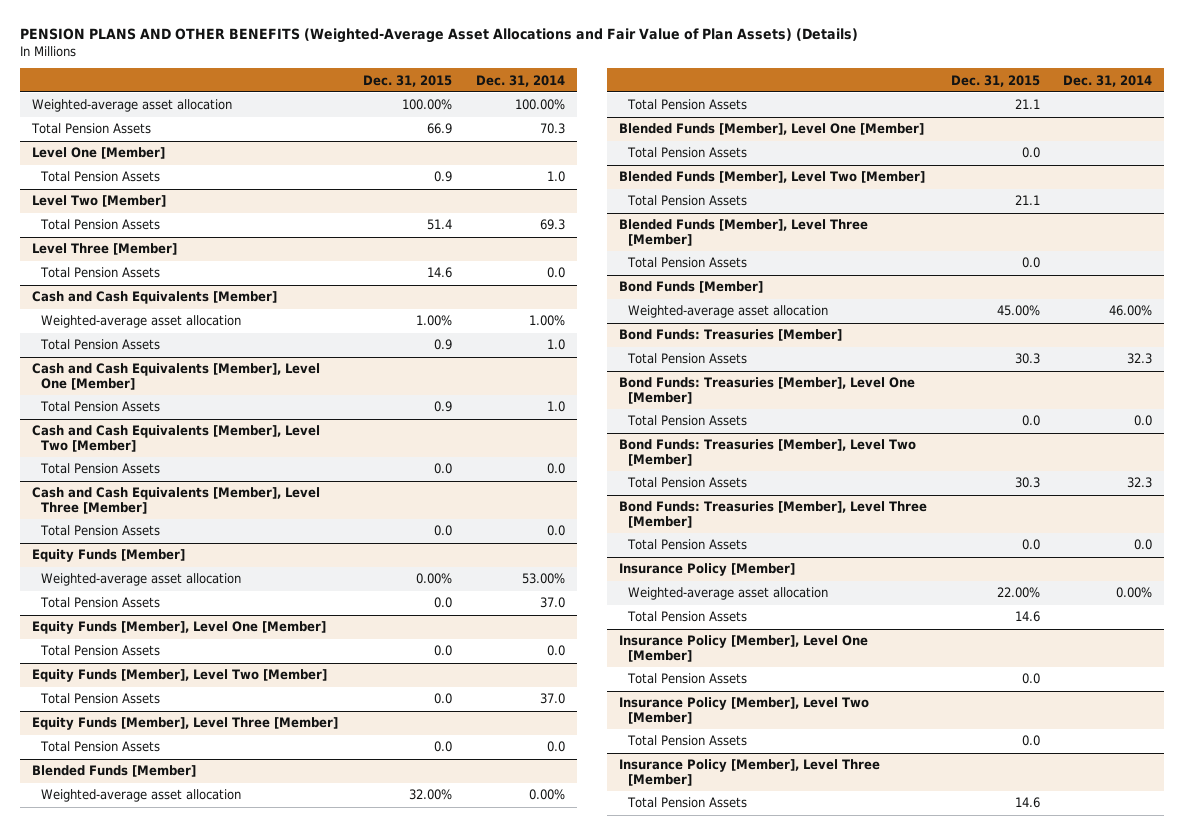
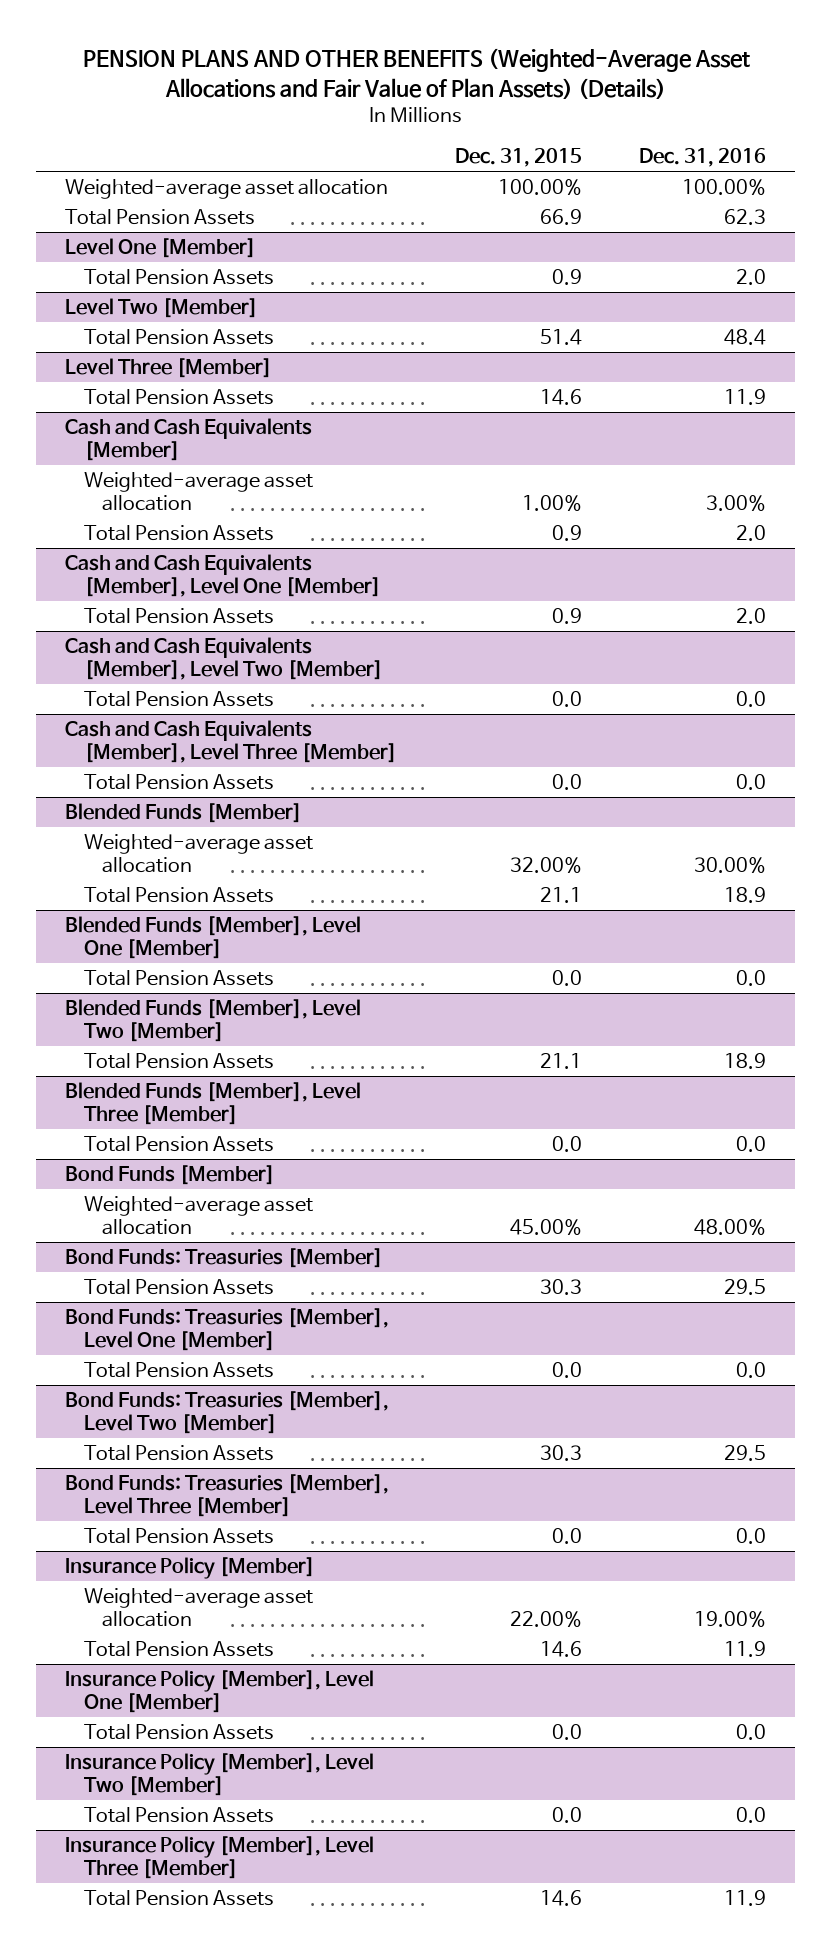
[475,74,565,87] Dec. 31, 2014 -> none
none -> [639,148,767,168] Dec. 31, 2016
[31,549,185,563] Equity Funds [Member] -> none
[41,573,242,587] Weighted-average asset allocation -> none
[40,597,161,609] Total Pension Assets -> none
[31,621,326,635] Equity Funds [Member], Level One [Member] -> none
[40,645,161,657] Total Pension Assets -> none
[31,669,327,683] Equity Funds [Member], Level Two [Member] -> none
[40,693,161,705] Total Pension Assets -> none
[31,717,338,731] Equity Funds [Member], Level Three [Member] -> none
[40,741,161,753] Total Pension Assets -> none

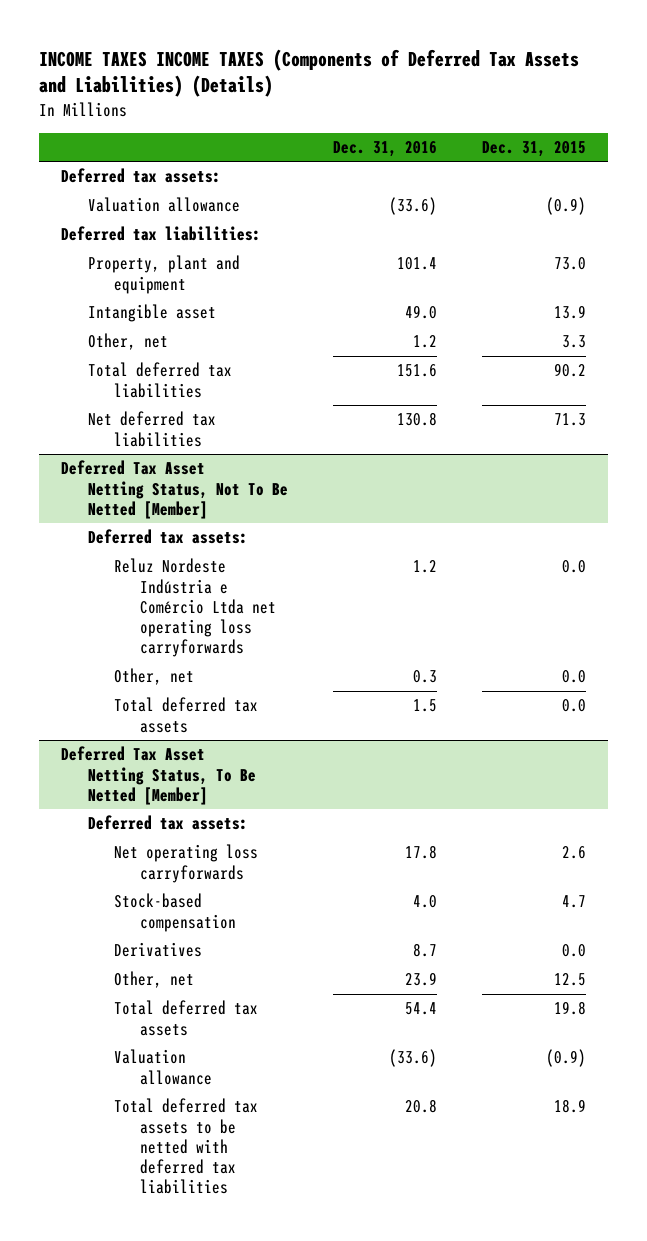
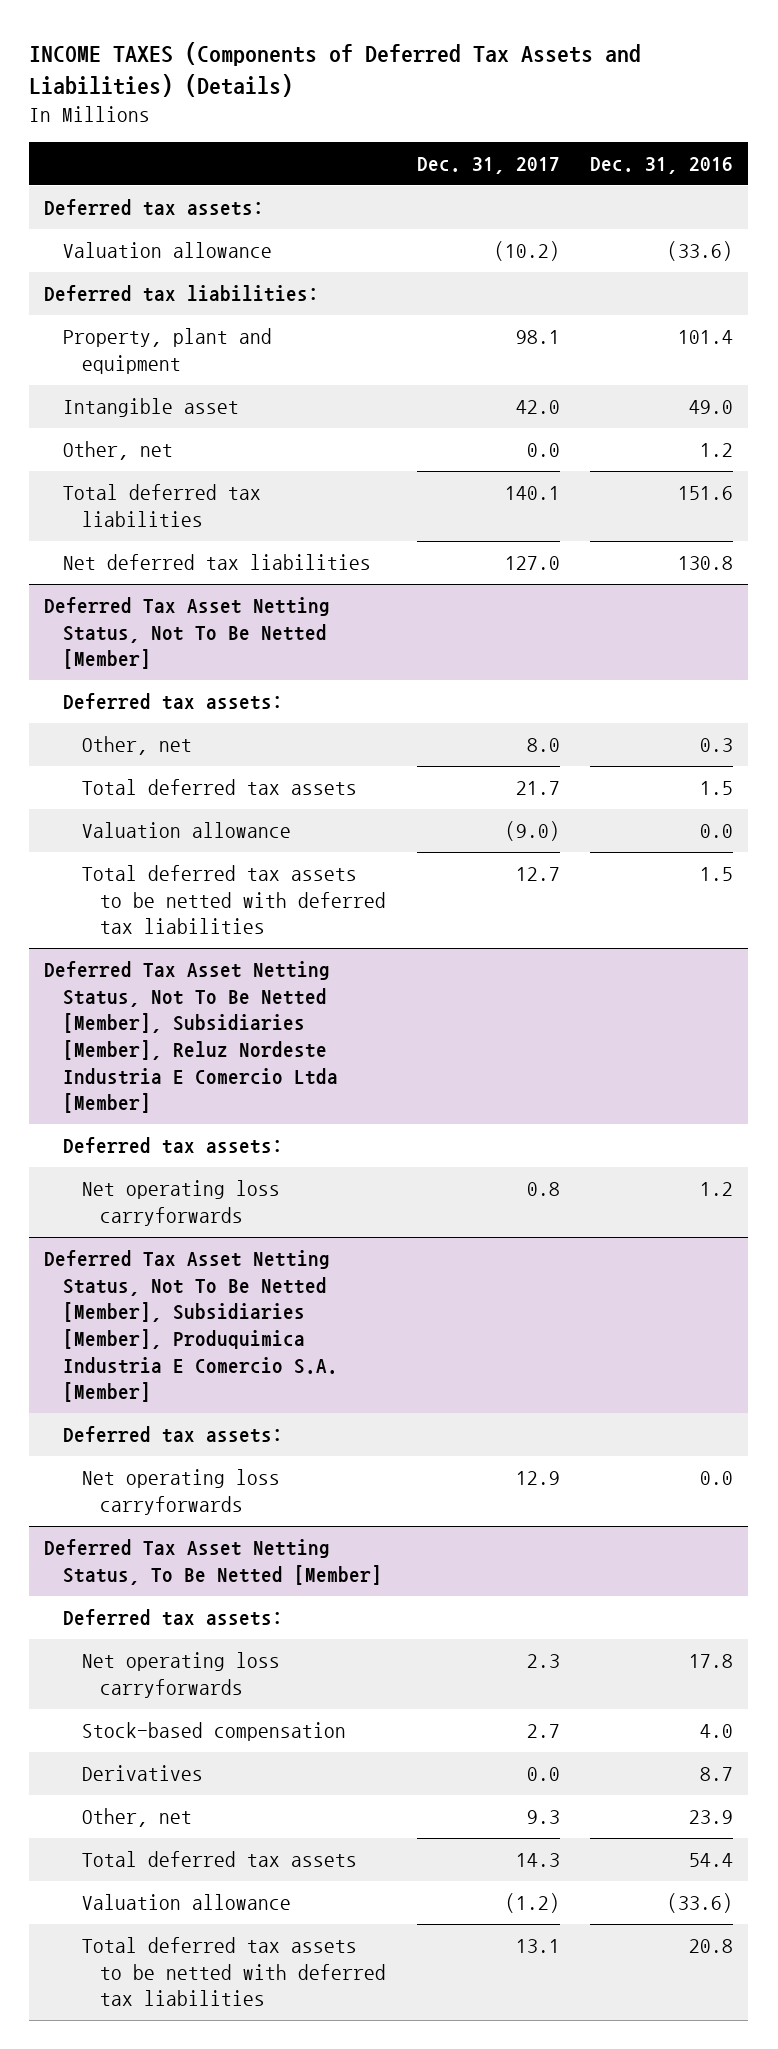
[38,48,579,98] INCOME TAXES INCOME TAXES (Components of Deferred Tax Assets and Liabilities) (Details) -> [29,42,642,98] INCOME TAXES (Components of Deferred Tax Assets and Liabilities) (Details)
[481,141,586,158] Dec. 31, 2015 -> none
none -> [416,156,560,174] Dec. 31, 2017
[114,558,277,658] Reluz Nordeste Indústria e Comércio Ltda net operating loss carryforwards -> none
none -> [81,822,291,839] Valuation allowance
none -> [81,865,387,935] Total deferred tax assets to be netted with deferred tax liabilities
none -> [44,961,338,1114] Deferred Tax Asset Netting Status, Not To Be Netted [Member], Subsidiaries [Member], Reluz Nordeste Industria E Comercio Ltda [Member]
none -> [62,1137,283,1155] Deferred tax assets:
none -> [81,1180,280,1226] Net operating loss carryforwards
none -> [44,1250,338,1403] Deferred Tax Asset Netting Status, Not To Be Netted [Member], Subsidiaries [Member], Produquimica Industria E Comercio S.A. [Member]
none -> [62,1426,283,1444] Deferred tax assets:
none -> [81,1469,280,1515] Net operating loss carryforwards

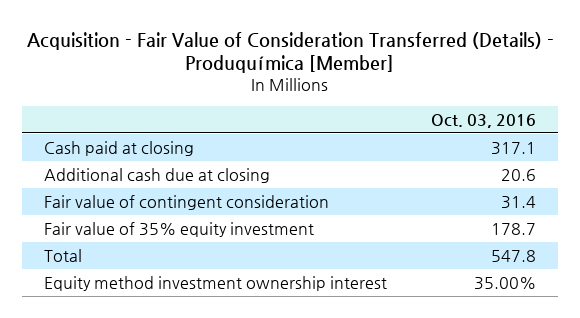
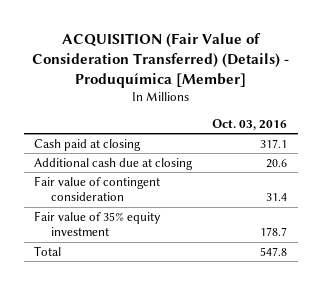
[26,31,554,74] Acquisition - Fair Value of Consideration Transferred (Details) - Produquímica [Member] -> [31,32,289,88] ACQUISITION (Fair Value of Consideration Transferred) (Details) - Produquímica [Member]
[43,275,387,291] Equity method investment ownership interest -> none

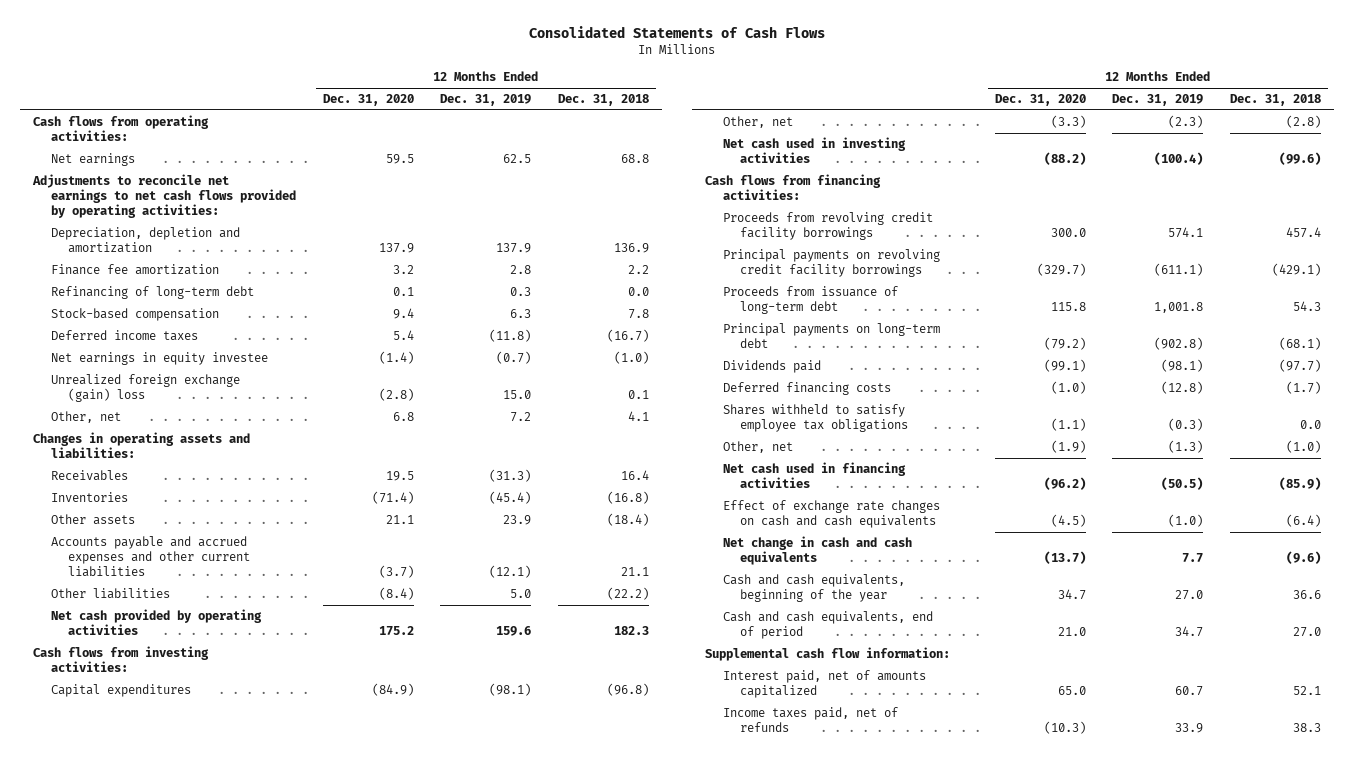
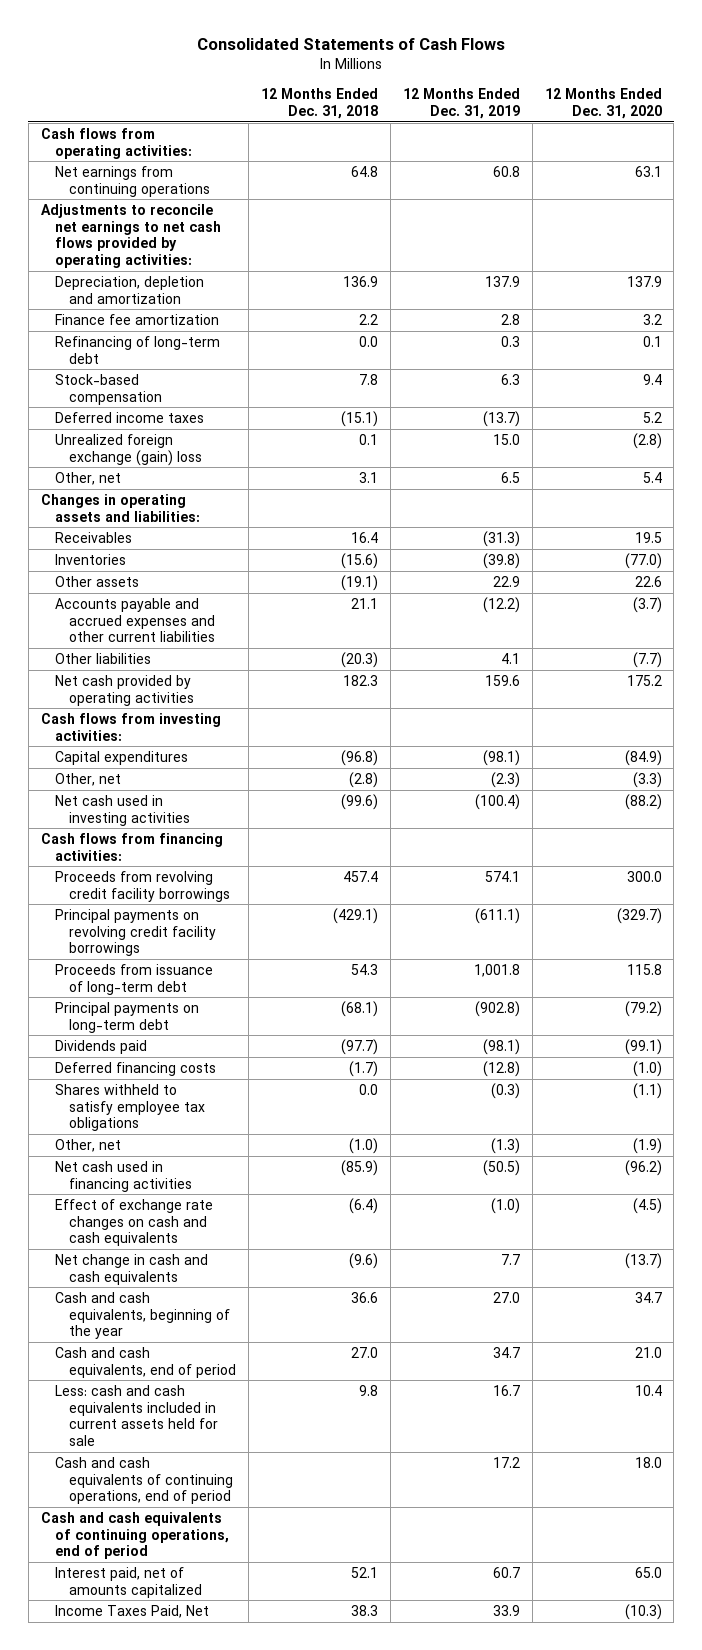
[50,153,135,167] Net earnings -> [54,165,210,197] Net earnings from continuing operations
[385,154,414,165] 59.5 -> [634,165,662,177] 63.1
[503,154,532,164] 62.5 -> [492,165,520,177] 60.8
[621,154,650,164] 68.8 -> [350,165,378,177] 64.8
[50,352,268,366] Net earnings in equity investee -> none
[392,330,414,341] 5.4 -> [642,411,662,423] 5.2
[489,329,532,343] (11.8) -> [482,410,520,427] (13.7)
[607,329,650,343] (16.7) -> [340,410,378,427] (15.1)
[392,412,414,422] 6.8 -> [642,471,662,483] 5.4
[510,412,532,423] 7.2 -> [500,471,520,483] 6.5
[628,411,650,422] 4.1 -> [358,471,378,483] 3.1
[371,491,414,505] (71.4) -> [624,552,662,569] (77.0)
[489,491,532,505] (45.4) -> [482,552,520,569] (39.8)
[607,491,650,505] (16.8) -> [340,552,378,569] (15.6)
[385,515,414,525] 21.1 -> [634,575,662,587] 22.6
[503,515,532,526] 23.9 -> [492,575,520,587] 22.9
[607,513,650,527] (18.4) -> [340,574,378,591] (19.1)
[489,564,532,578] (12.1) -> [482,596,520,613] (12.2)
[378,587,414,601] (8.4) -> [632,651,662,668] (7.7)
[510,589,532,599] 5.0 -> [500,652,520,664] 4.1
[607,587,650,601] (22.2) -> [340,651,378,668] (20.3)
none -> [54,1384,218,1447] Less: cash and cash equivalents included in current assets held for sale
none -> [54,1456,233,1505] Cash and cash equivalents of continuing operations, end of period
[705,647,951,662] Supplemental cash flow information: -> [40,1511,229,1560] Cash and cash equivalents of continuing operations, end of period
[722,707,898,732] Income taxes paid, net of refunds -> [54,1604,209,1618] Income Taxes Paid, Net

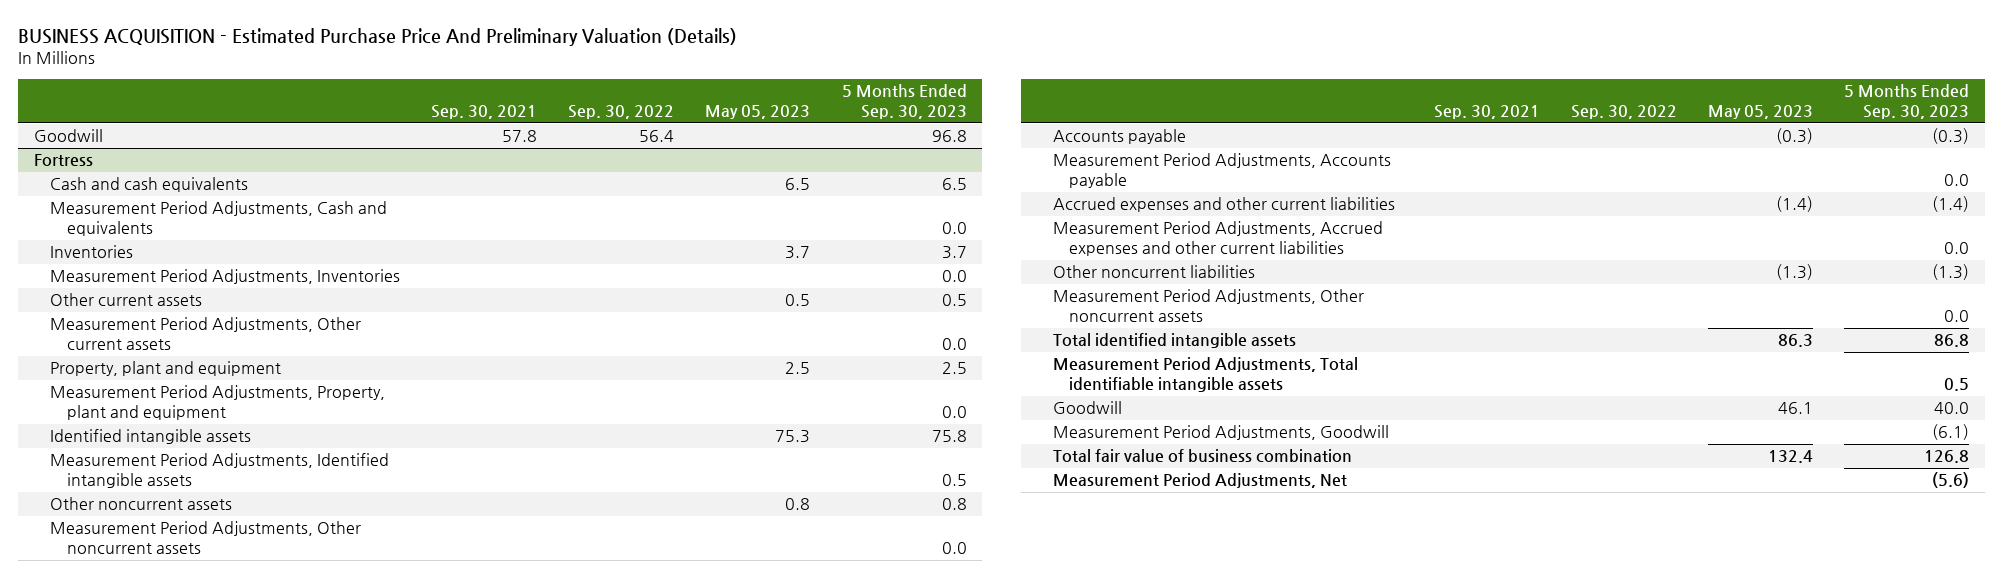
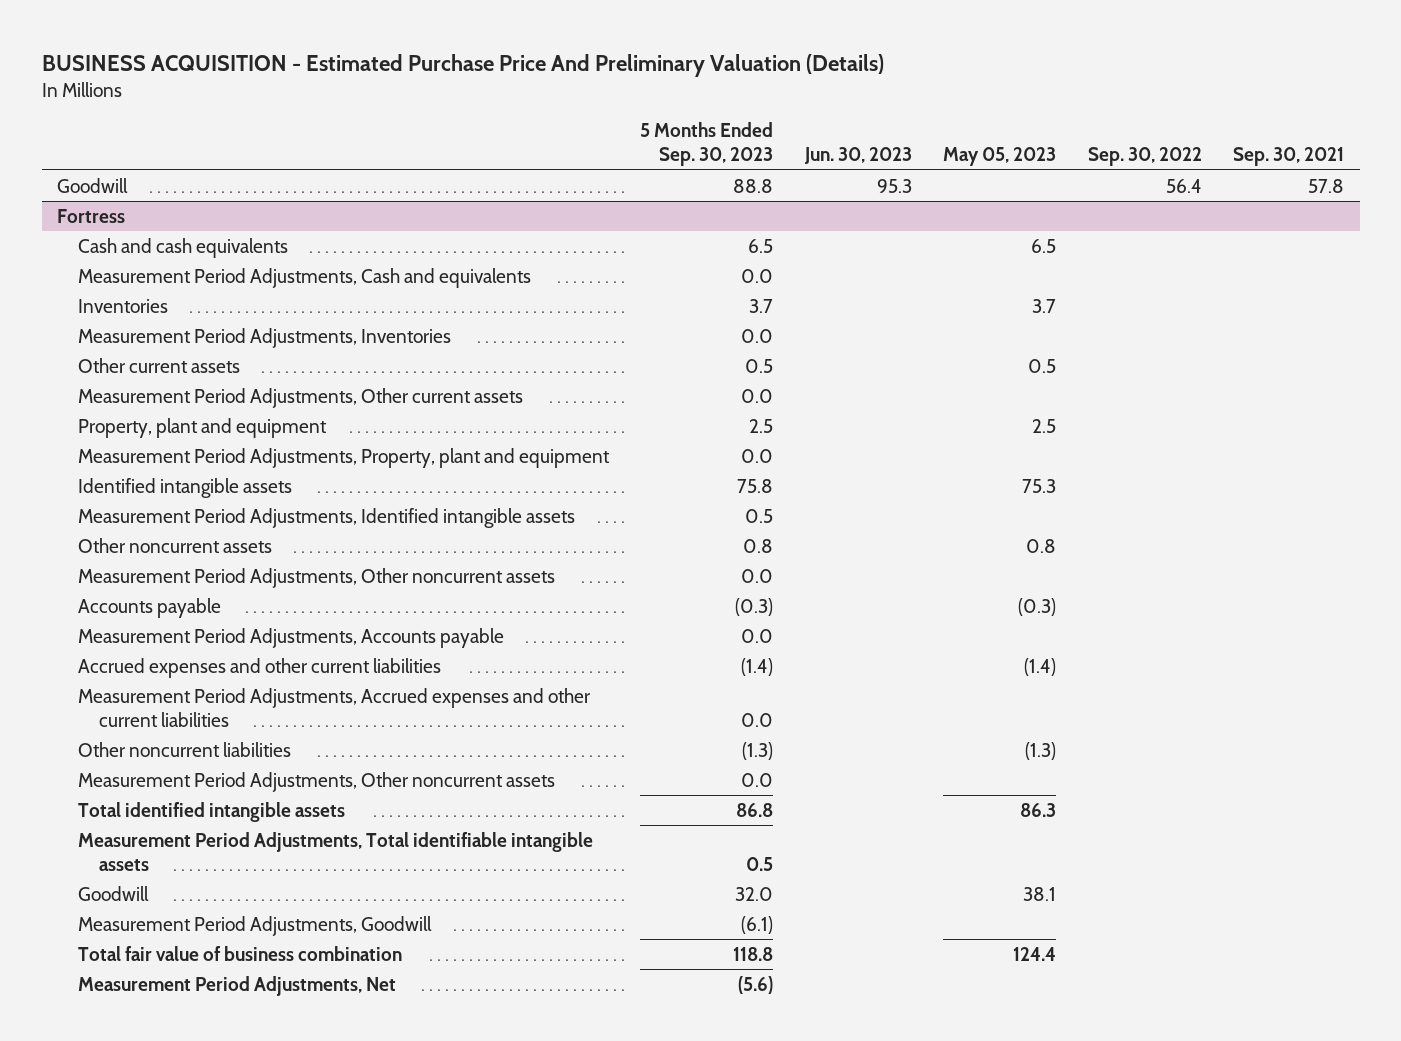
none -> [803,147,912,165] Jun. 30, 2023
[931,130,967,143] 96.8 -> [733,178,774,193] 88.8
[1778,402,1814,415] 46.1 -> [1023,886,1057,901] 38.1
[1934,402,1970,415] 40.0 -> [735,886,774,901] 32.0
[1768,450,1814,464] 132.4 -> [1013,946,1057,961] 124.4
[1924,450,1970,464] 126.8 -> [733,946,774,961] 118.8

